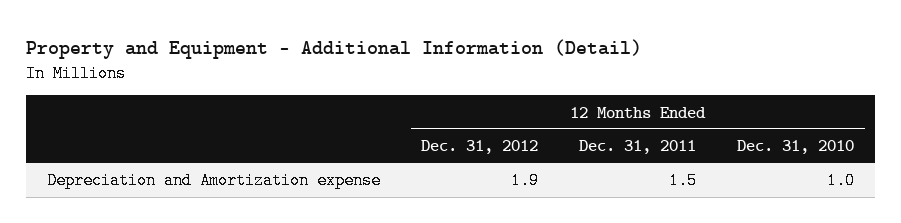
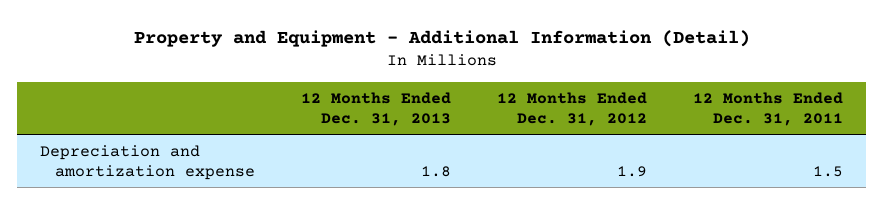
[737,140,855,155] Dec. 31, 2010 -> none
none -> [300,91,451,126] 12 Months Ended Dec. 31, 2013
[46,172,381,190] Depreciation and Amortization expense -> [40,144,255,180] Depreciation and amortization expense

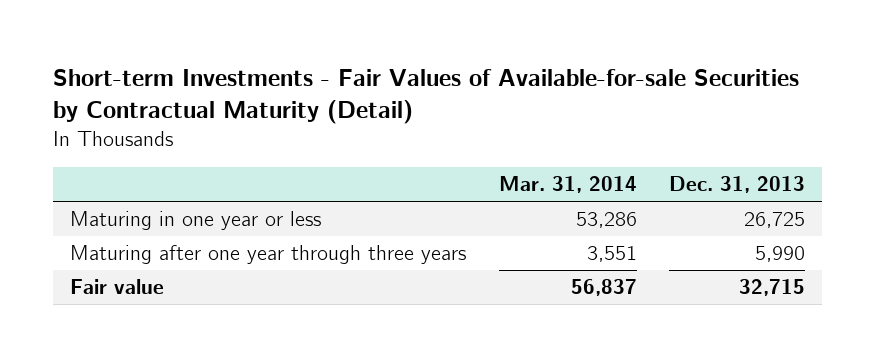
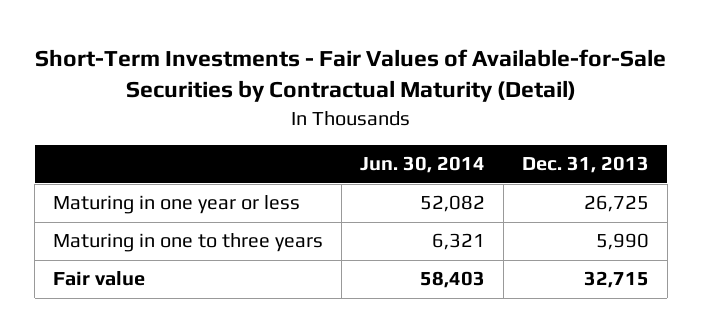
[53,68,800,125] Short-term Investments - Fair Values of Available-for-sale Securities by Contractual Maturity (Detail) -> [35,49,667,103] Short-Term Investments - Fair Values of Available-for-Sale Securities by Contractual Maturity (Detail)
[498,176,637,194] Mar. 31, 2014 -> none
none -> [360,156,486,174] Jun. 30, 2014
[69,245,466,265] Maturing after one year through three years -> [53,233,324,253] Maturing in one to three years

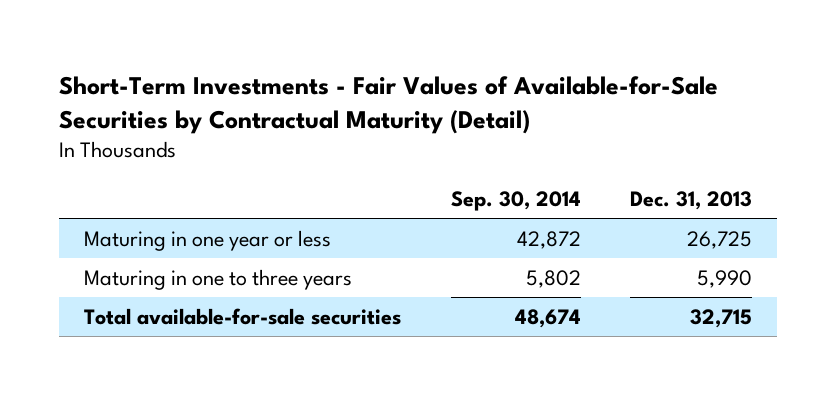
[360,156,486,174] Jun. 30, 2014 -> none
none -> [450,191,581,212] Sep. 30, 2014
[53,271,146,287] Fair value -> [84,307,402,325] Total available-for-sale securities

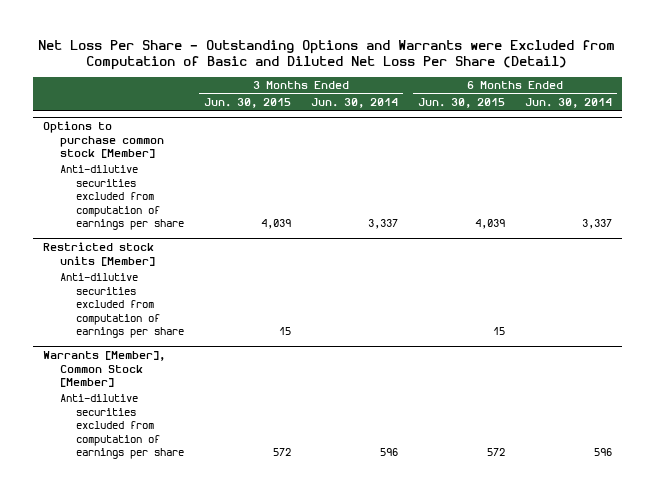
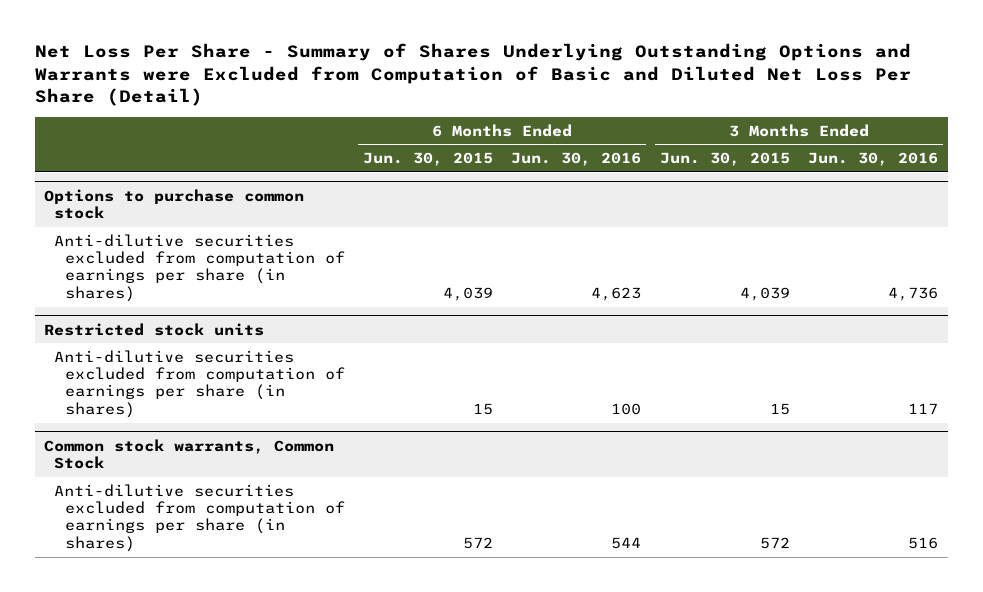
[38,39,616,71] Net Loss Per Share - Outstanding Options and Warrants were Excluded from Computation of Basic and Diluted Net Loss Per Share (Detail) -> [35,43,912,107] Net Loss Per Share - Summary of Shares Underlying Outstanding Options and Warrants were Excluded from Computation of Basic and Diluted Net Loss Per Share (Detail)
[311,98,399,109] Jun. 30, 2014 -> none
[524,98,612,109] Jun. 30, 2014 -> none
none -> [511,152,642,167] Jun. 30, 2016
none -> [808,152,939,167] Jun. 30, 2016
[42,121,164,159] Options to purchase common stock [Member] -> [44,188,305,219] Options to purchase common stock
[59,165,185,231] Anti-dilutive securities excluded from computation of earnings per share -> [54,233,345,302] Anti-dilutive securities excluded from computation of earnings per share (in shares)
[42,242,155,266] Restricted stock units [Member] -> [44,322,265,336] Restricted stock units
[59,273,185,339] Anti-dilutive securities excluded from computation of earnings per share -> [54,349,345,418] Anti-dilutive securities excluded from computation of earnings per share (in shares)
[42,351,165,388] Warrants [Member], Common Stock [Member] -> [44,438,335,469] Common stock warrants, Common Stock
[59,394,185,460] Anti-dilutive securities excluded from computation of earnings per share -> [54,483,345,552] Anti-dilutive securities excluded from computation of earnings per share (in shares)

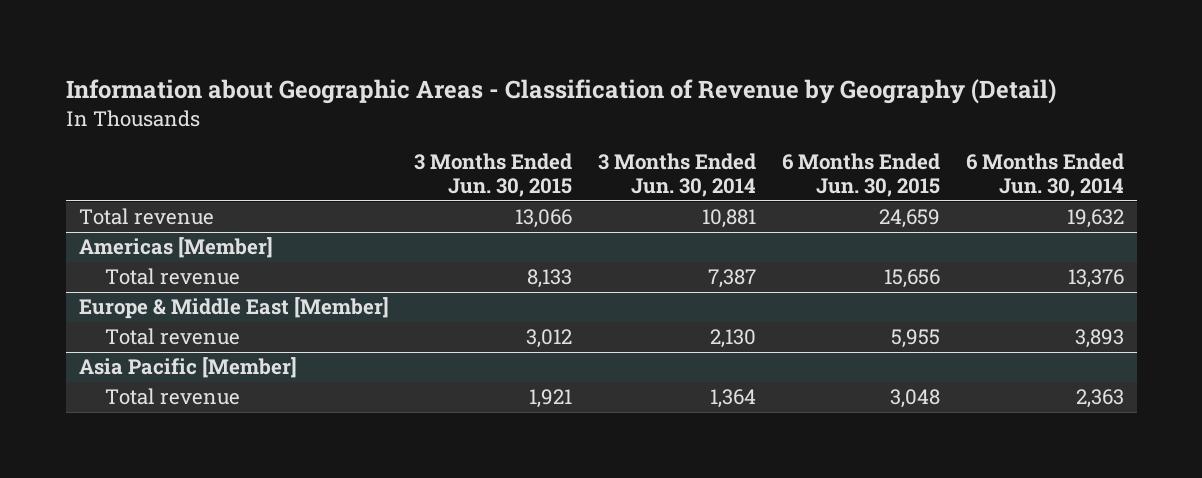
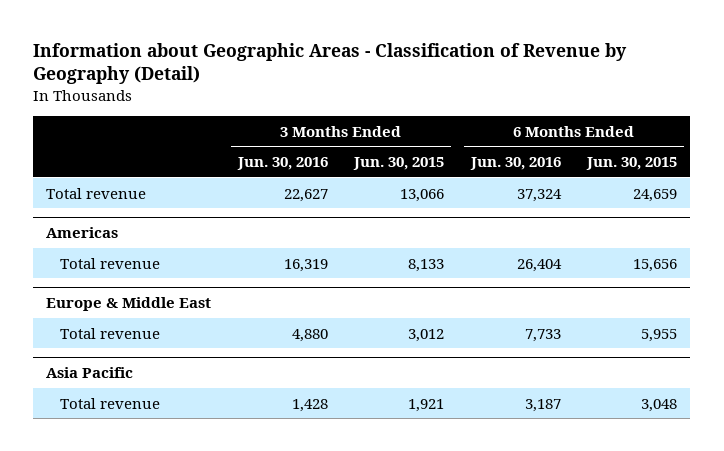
[598,153,757,198] 3 Months Ended Jun. 30, 2014 -> none
[965,153,1124,198] 6 Months Ended Jun. 30, 2014 -> none
none -> [236,156,328,170] Jun. 30, 2016
none -> [469,156,561,170] Jun. 30, 2016
[78,237,273,259] Americas [Member] -> [46,227,119,239] Americas
[78,297,389,320] Europe & Middle East [Member] -> [46,297,212,312] Europe & Middle East
[78,357,297,379] Asia Pacific [Member] -> [46,367,134,379] Asia Pacific

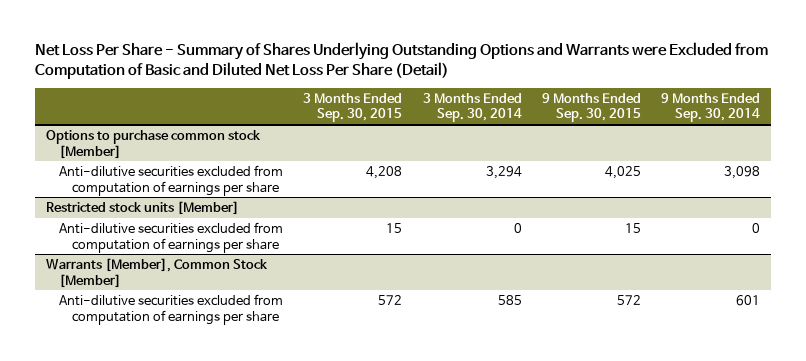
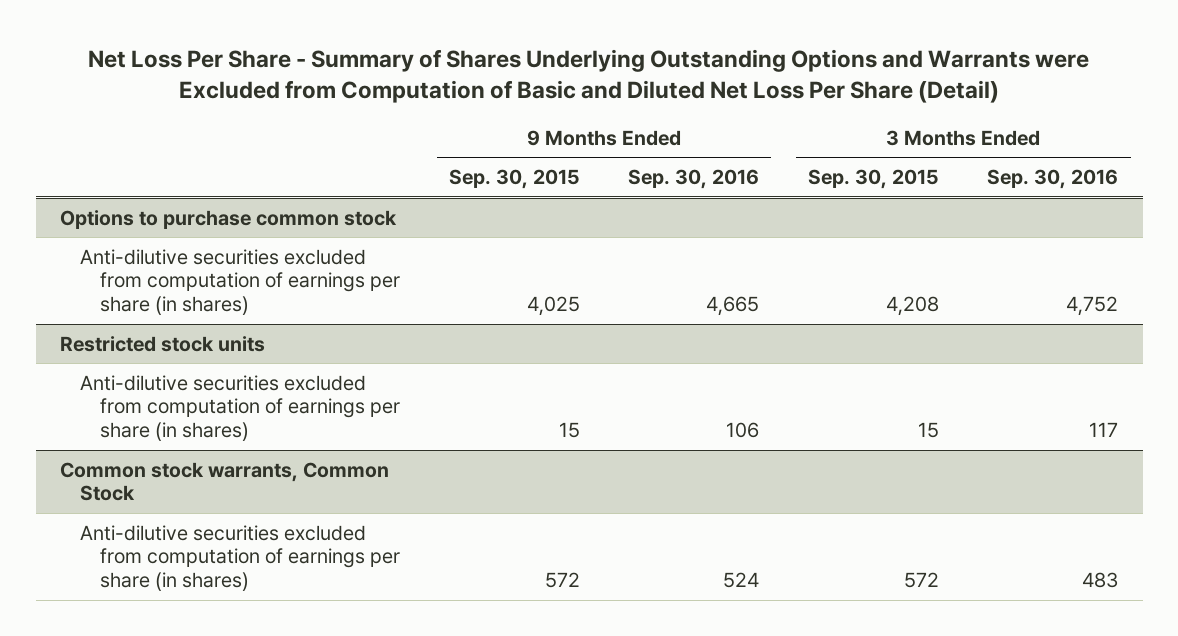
[422,92,522,123] 3 Months Ended Sep. 30, 2014 -> none
[661,92,761,123] 9 Months Ended Sep. 30, 2014 -> none
none -> [628,169,760,190] Sep. 30, 2016
none -> [987,169,1119,190] Sep. 30, 2016
[45,129,261,159] Options to purchase common stock [Member] -> [60,209,398,229] Options to purchase common stock
[58,164,283,196] Anti-dilutive securities excluded from computation of earnings per share -> [80,248,401,315] Anti-dilutive securities excluded from computation of earnings per share (in shares)
[45,200,239,215] Restricted stock units [Member] -> [60,335,266,352] Restricted stock units
[58,221,283,253] Anti-dilutive securities excluded from computation of earnings per share -> [80,374,401,441] Anti-dilutive securities excluded from computation of earnings per share (in shares)
[45,257,268,288] Warrants [Member], Common Stock [Member] -> [60,461,390,502] Common stock warrants, Common Stock
[58,293,283,325] Anti-dilutive securities excluded from computation of earnings per share -> [80,524,401,591] Anti-dilutive securities excluded from computation of earnings per share (in shares)

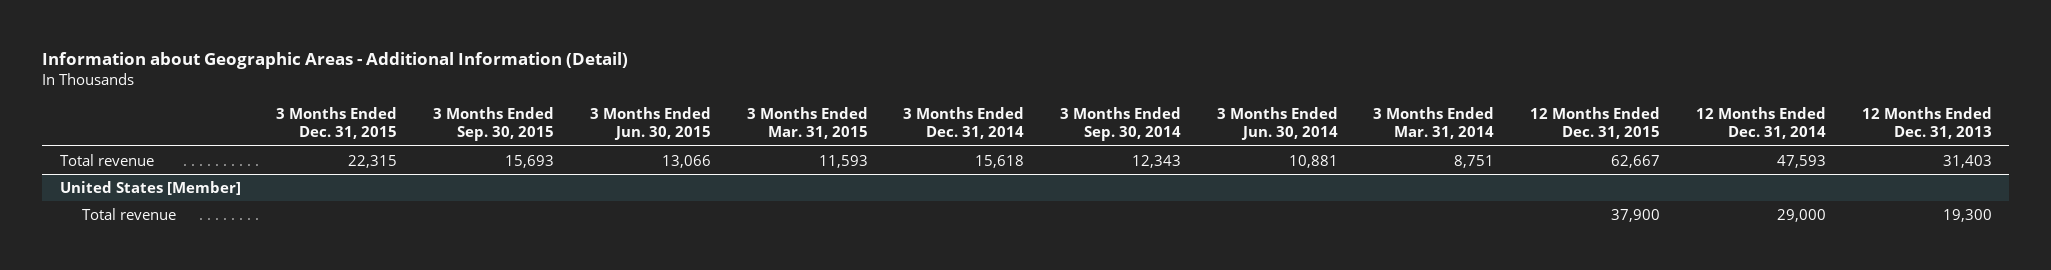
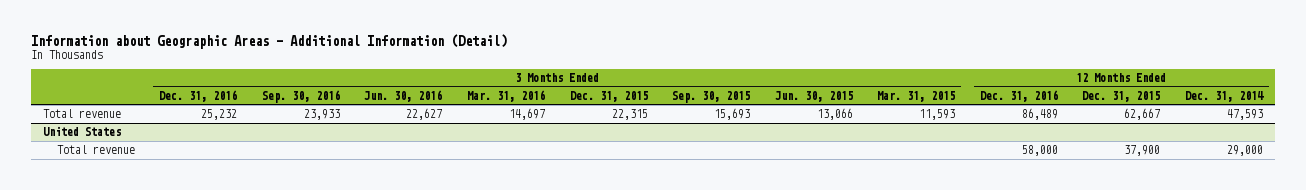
[903,106,1025,140] 3 Months Ended Dec. 31, 2014 -> none
[1059,106,1181,142] 3 Months Ended Sep. 30, 2014 -> none
[1216,106,1338,141] 3 Months Ended Jun. 30, 2014 -> none
[1373,106,1495,140] 3 Months Ended Mar. 31, 2014 -> none
[1861,106,1992,140] 12 Months Ended Dec. 31, 2013 -> none
none -> [159,89,238,102] Dec. 31, 2016
none -> [261,89,340,103] Sep. 30, 2016
none -> [364,89,443,102] Jun. 30, 2016
none -> [466,89,545,102] Mar. 31, 2016
none -> [979,89,1058,102] Dec. 31, 2016
[59,180,241,195] United States [Member] -> [42,126,121,137] United States

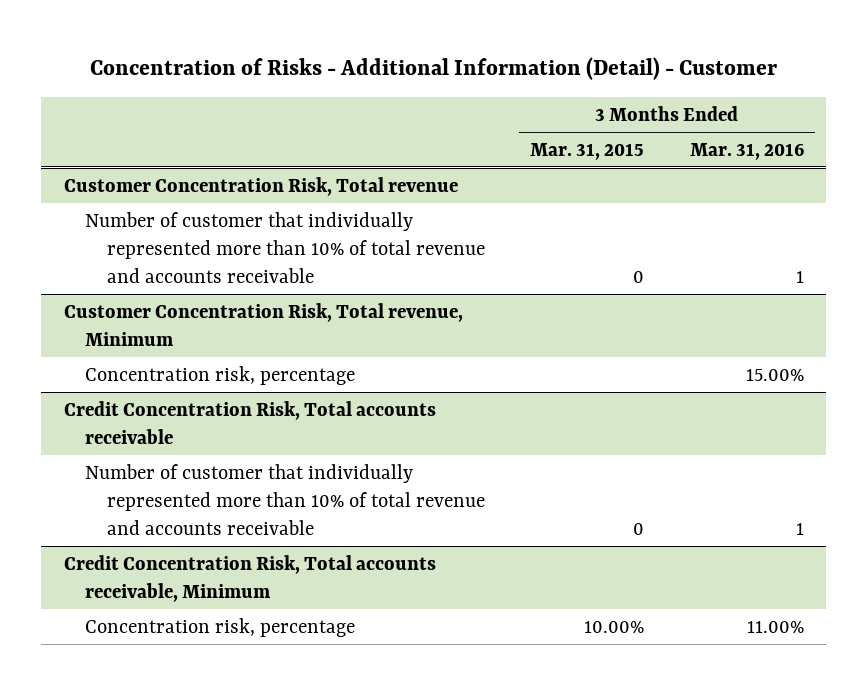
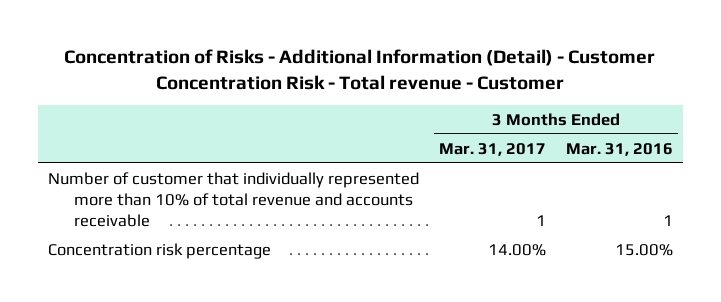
[89,57,777,81] Concentration of Risks - Additional Information (Detail) - Customer -> [64,49,656,90] Concentration of Risks - Additional Information (Detail) - Customer Concentration Risk - Total revenue - Customer
[530,142,645,160] Mar. 31, 2015 -> none
none -> [438,142,546,156] Mar. 31, 2017
[63,176,458,196] Customer Concentration Risk, Total revenue -> none
[63,302,463,346] Customer Concentration Risk, Total revenue, Minimum -> none
[63,400,436,444] Credit Concentration Risk, Total accounts receivable -> none
[85,463,486,536] Number of customer that individually represented more than 10% of total revenue and accounts receivable -> none
[63,554,436,602] Credit Concentration Risk, Total accounts receivable, Minimum -> none
[85,617,356,637] Concentration risk, percentage -> none
[85,365,356,385] Concentration risk, percentage -> [47,242,271,259] Concentration risk percentage

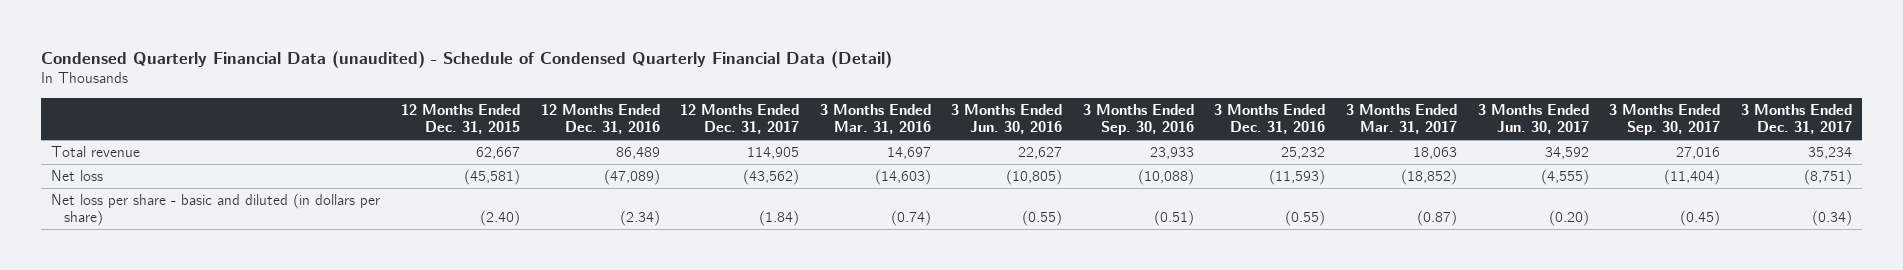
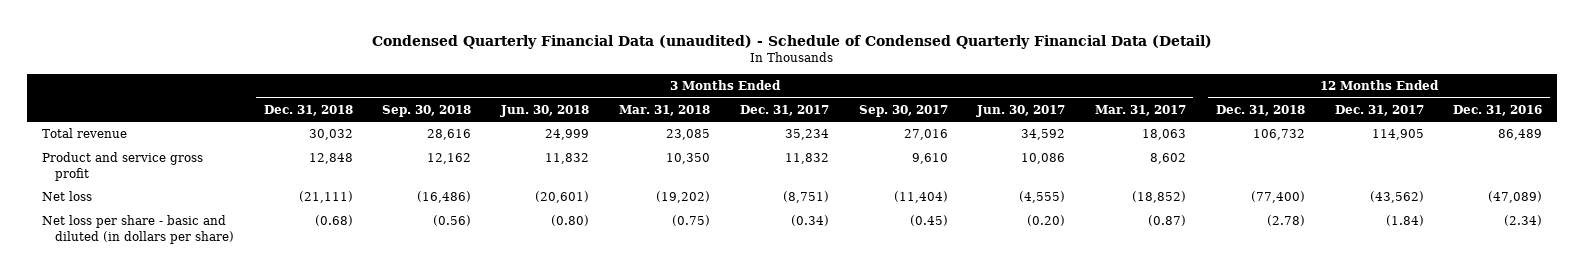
[400,104,520,135] 12 Months Ended Dec. 31, 2015 -> none
[819,104,931,135] 3 Months Ended Mar. 31, 2016 -> none
[951,104,1063,135] 3 Months Ended Jun. 30, 2016 -> none
[1082,104,1194,136] 3 Months Ended Sep. 30, 2016 -> none
[1214,104,1326,135] 3 Months Ended Dec. 31, 2016 -> none
none -> [263,104,353,116] Dec. 31, 2018
none -> [382,104,472,117] Sep. 30, 2018
none -> [500,104,590,117] Jun. 30, 2018
none -> [618,104,710,116] Mar. 31, 2018
none -> [1215,104,1305,116] Dec. 31, 2018
none -> [41,152,203,181] Product and service gross profit

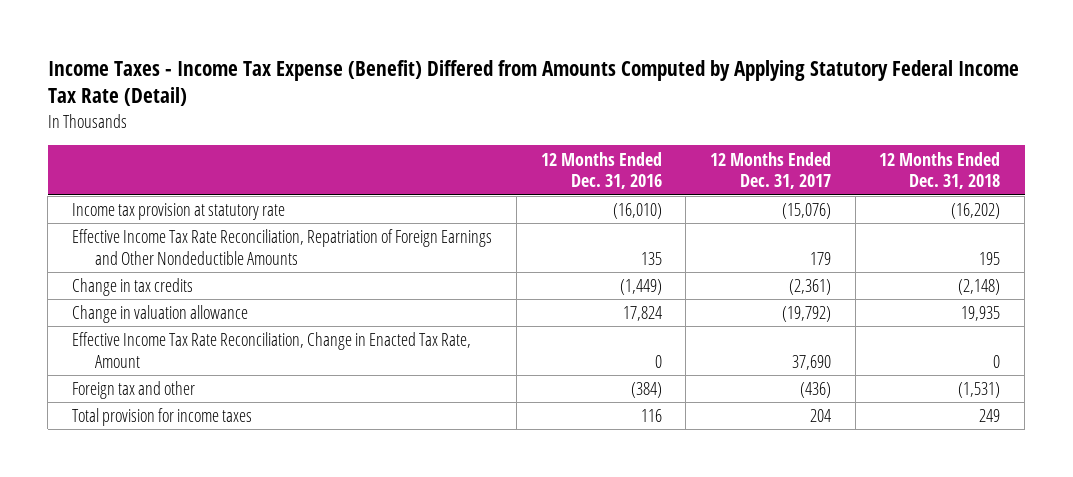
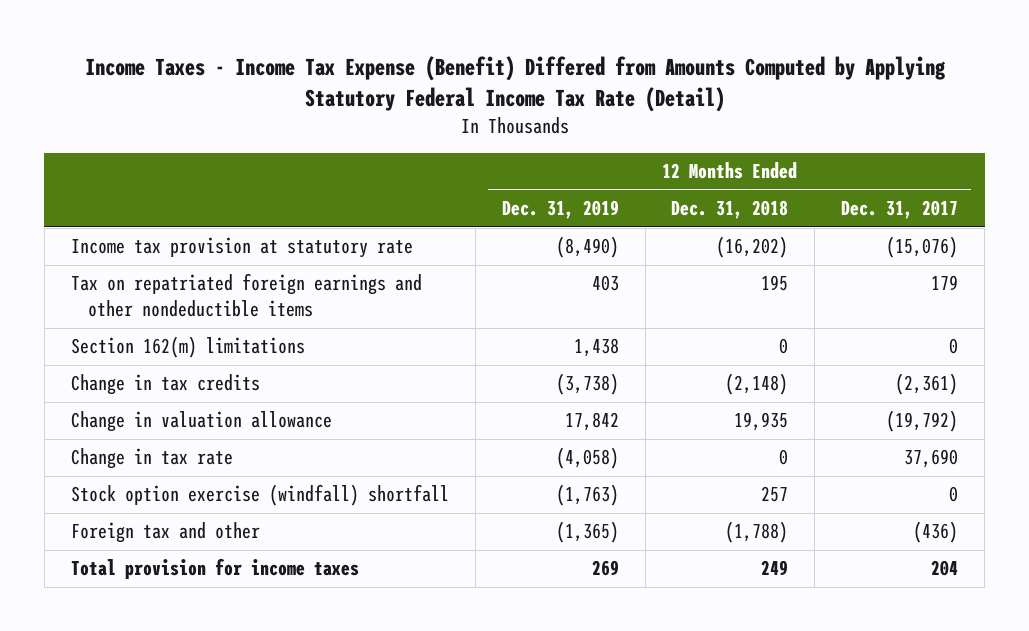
[540,151,662,190] 12 Months Ended Dec. 31, 2016 -> none
none -> [501,199,619,219] Dec. 31, 2019
[72,229,493,265] Effective Income Tax Rate Reconciliation, Repatriation of Foreign Earnings and Other Nondeductible Amounts -> [70,273,422,318] Tax on repatriated foreign earnings and other nondeductible items
none -> [70,336,305,359] Section 162(m) limitations
[72,332,472,368] Effective Income Tax Rate Reconciliation, Change in Enacted Tax Rate, Amount -> [70,448,233,470] Change in tax rate
none -> [70,484,449,507] Stock option exercise (windfall) shortfall
[958,382,1001,399] (1,531) -> [725,521,789,544] (1,788)

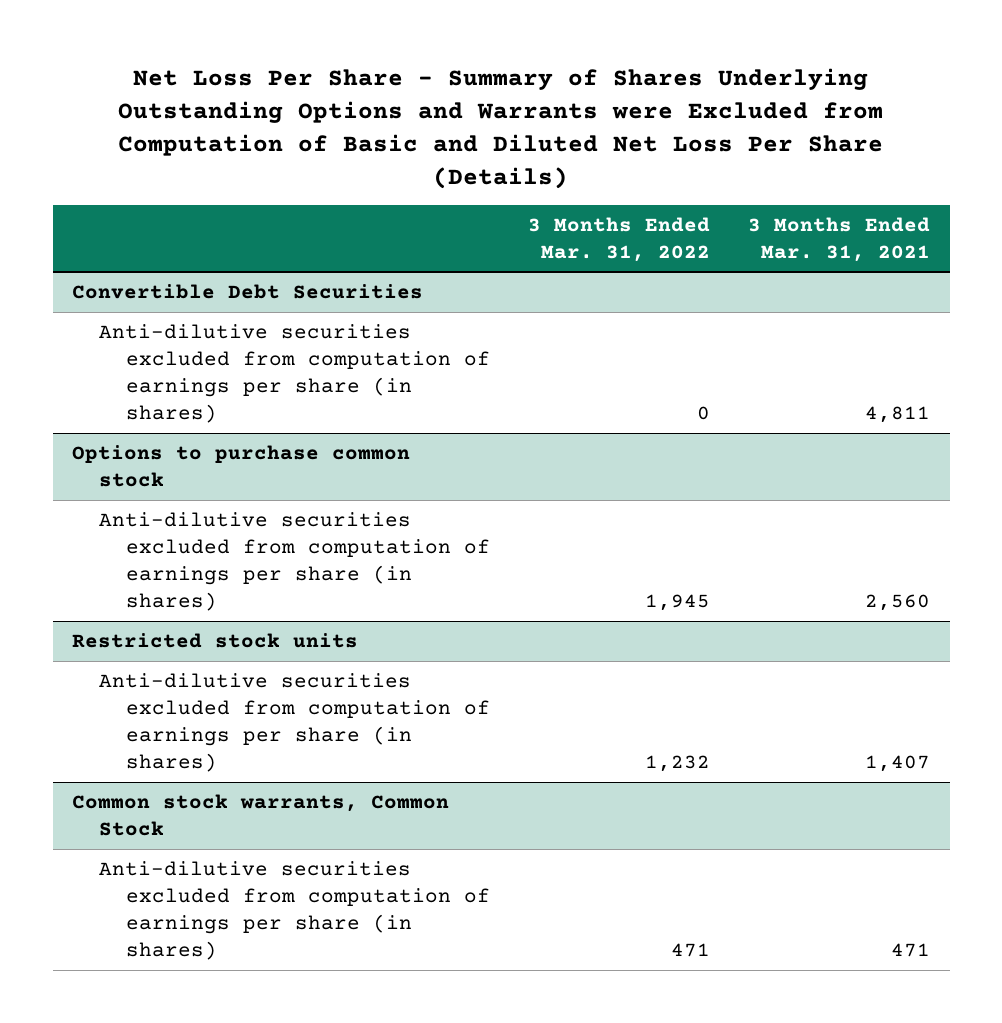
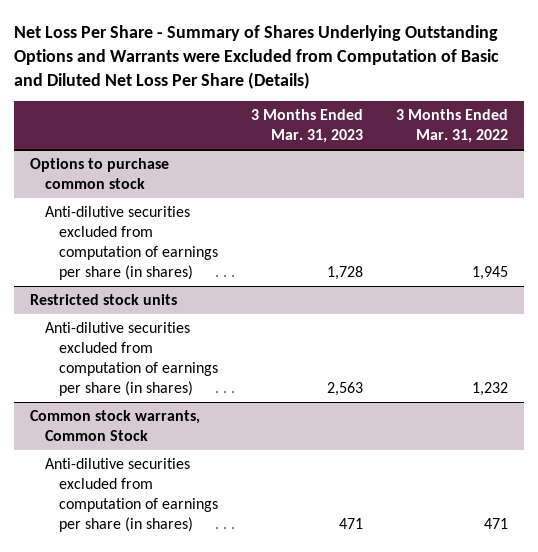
[748,216,931,262] 3 Months Ended Mar. 31, 2021 -> none
none -> [250,109,363,144] 3 Months Ended Mar. 31, 2023
[71,283,423,299] Convertible Debt Securities -> none
[98,323,491,423] Anti-dilutive securities excluded from computation of earnings per share (in shares) -> none

